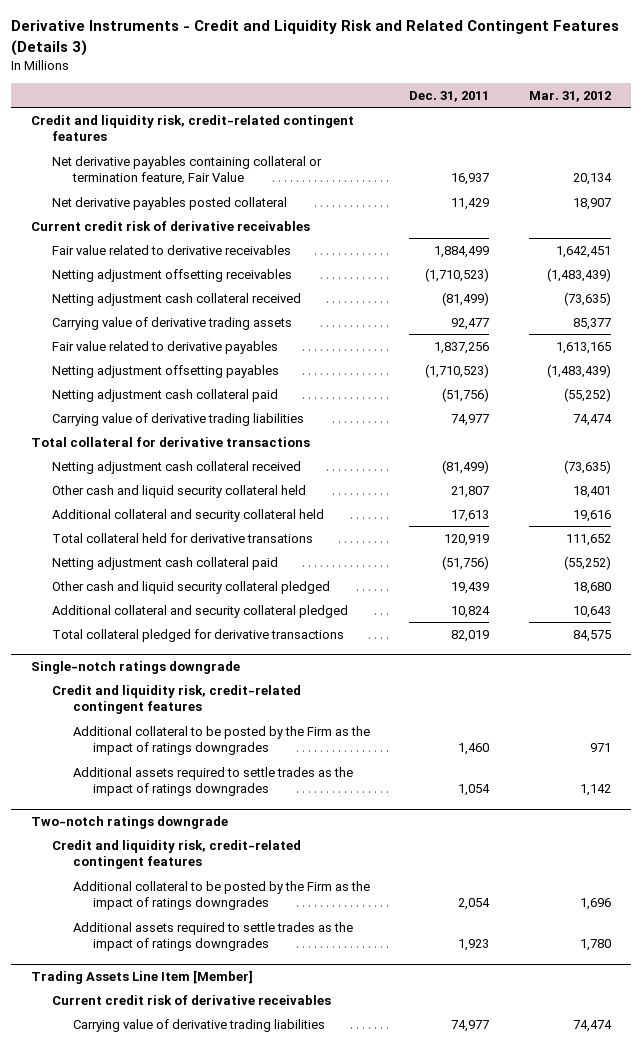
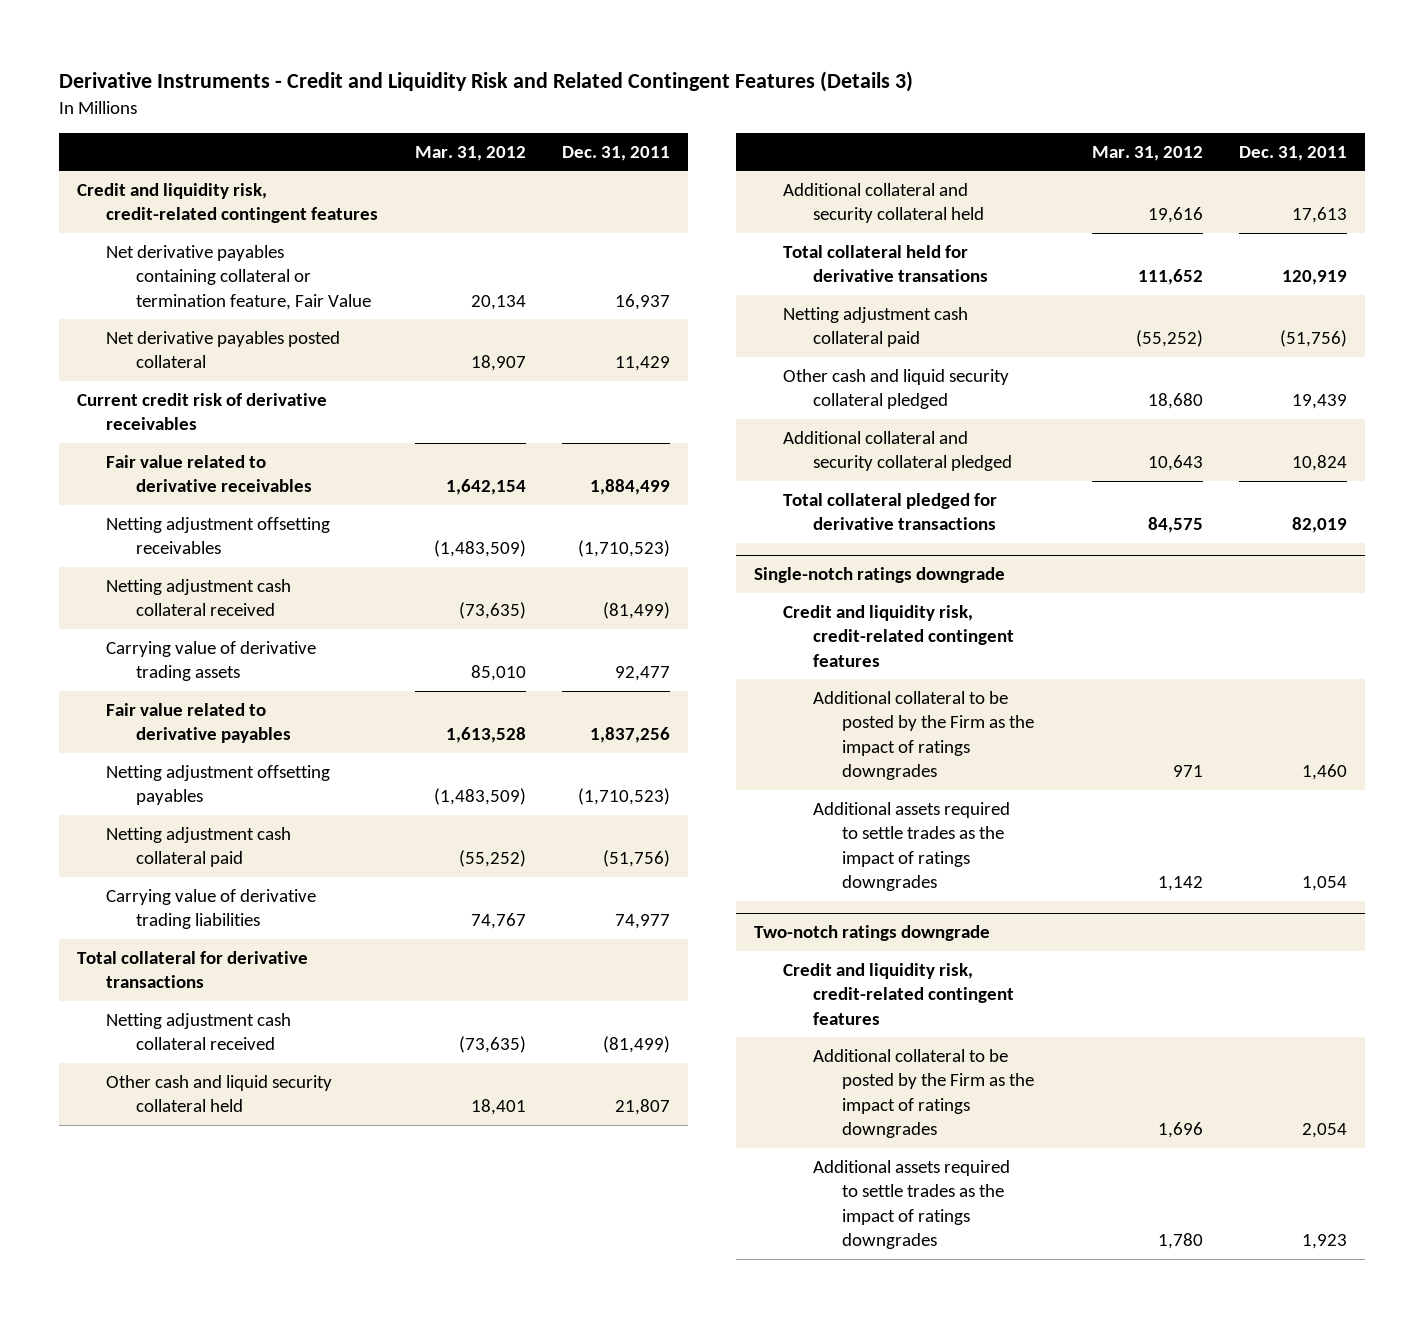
[555,245,611,258] 1,642,451 -> [445,479,526,496] 1,642,154
[546,267,611,282] (1,483,439) -> [433,540,526,558] (1,483,509)
[572,317,611,330] 85,377 -> [470,665,526,682] 85,010
[555,341,611,354] 1,613,165 -> [445,727,526,744] 1,613,528
[546,363,611,378] (1,483,439) -> [433,788,526,806] (1,483,509)
[572,413,612,426] 74,474 -> [470,913,526,930] 74,767
[30,970,253,985] Trading Assets Line Item [Member] -> none
[51,994,331,1005] Current credit risk of derivative receivables -> none
[72,1018,325,1032] Carrying value of derivative trading liabilities -> none

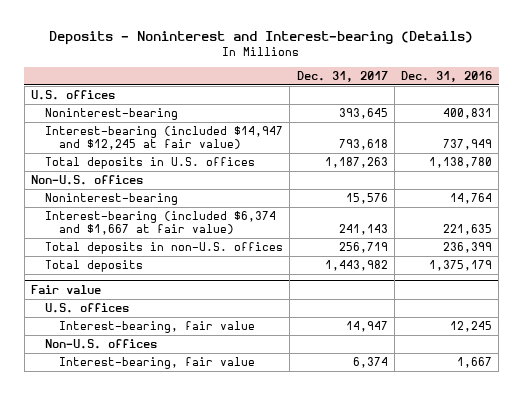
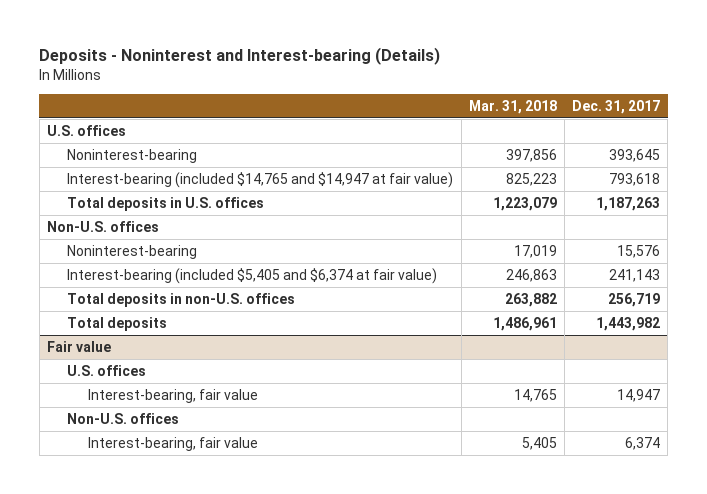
[400,70,492,82] Dec. 31, 2016 -> none
none -> [468,99,557,114] Mar. 31, 2018
[45,126,284,151] Interest-bearing (included $14,947 and $12,245 at fair value) -> [67,171,454,188] Interest-bearing (included $14,765 and $14,947 at fair value)
[45,211,277,236] Interest-bearing (included $6,374 and $1,667 at fair value) -> [67,267,438,284] Interest-bearing (included $5,405 and $6,374 at fair value)

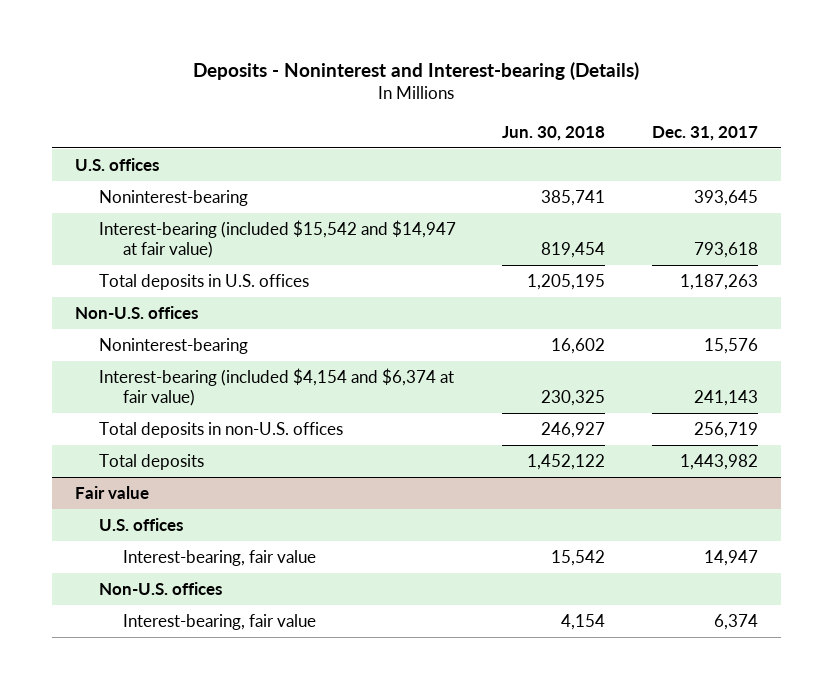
[468,99,557,114] Mar. 31, 2018 -> none
none -> [502,125,606,141] Jun. 30, 2018
[67,171,454,188] Interest-bearing (included $14,765 and $14,947 at fair value) -> [98,219,456,258] Interest-bearing (included $15,542 and $14,947 at fair value)
[67,267,438,284] Interest-bearing (included $5,405 and $6,374 at fair value) -> [98,367,454,406] Interest-bearing (included $4,154 and $6,374 at fair value)

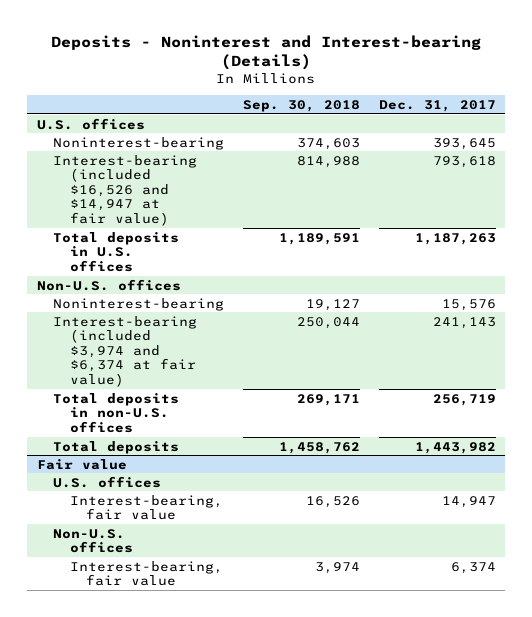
[502,125,606,141] Jun. 30, 2018 -> none
none -> [242,99,360,112] Sep. 30, 2018
[98,219,456,258] Interest-bearing (included $15,542 and $14,947 at fair value) -> [53,154,198,226] Interest-bearing (included $16,526 and $14,947 at fair value)
[98,367,454,406] Interest-bearing (included $4,154 and $6,374 at fair value) -> [53,315,198,387] Interest-bearing (included $3,974 and $6,374 at fair value)

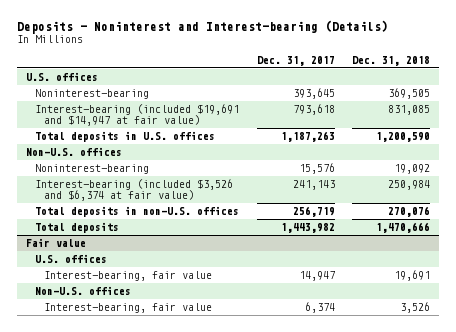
[242,99,360,112] Sep. 30, 2018 -> none
none -> [352,55,431,66] Dec. 31, 2018
[53,154,198,226] Interest-bearing (included $16,526 and $14,947 at fair value) -> [34,104,239,127] Interest-bearing (included $19,691 and $14,947 at fair value)
[53,315,198,387] Interest-bearing (included $3,974 and $6,374 at fair value) -> [34,179,233,202] Interest-bearing (included $3,526 and $6,374 at fair value)

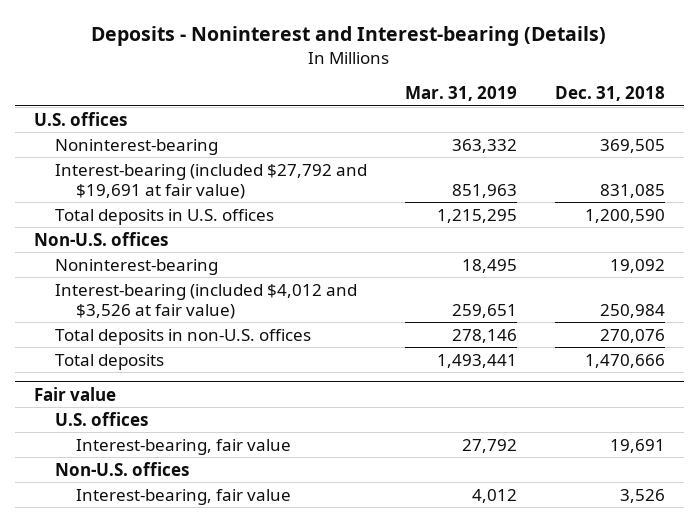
[256,55,335,66] Dec. 31, 2017 -> none
none -> [404,86,517,102] Mar. 31, 2019
[34,104,239,127] Interest-bearing (included $19,691 and $14,947 at fair value) -> [54,163,367,199] Interest-bearing (included $27,792 and $19,691 at fair value)
[34,179,233,202] Interest-bearing (included $3,526 and $6,374 at fair value) -> [54,283,357,319] Interest-bearing (included $4,012 and $3,526 at fair value)

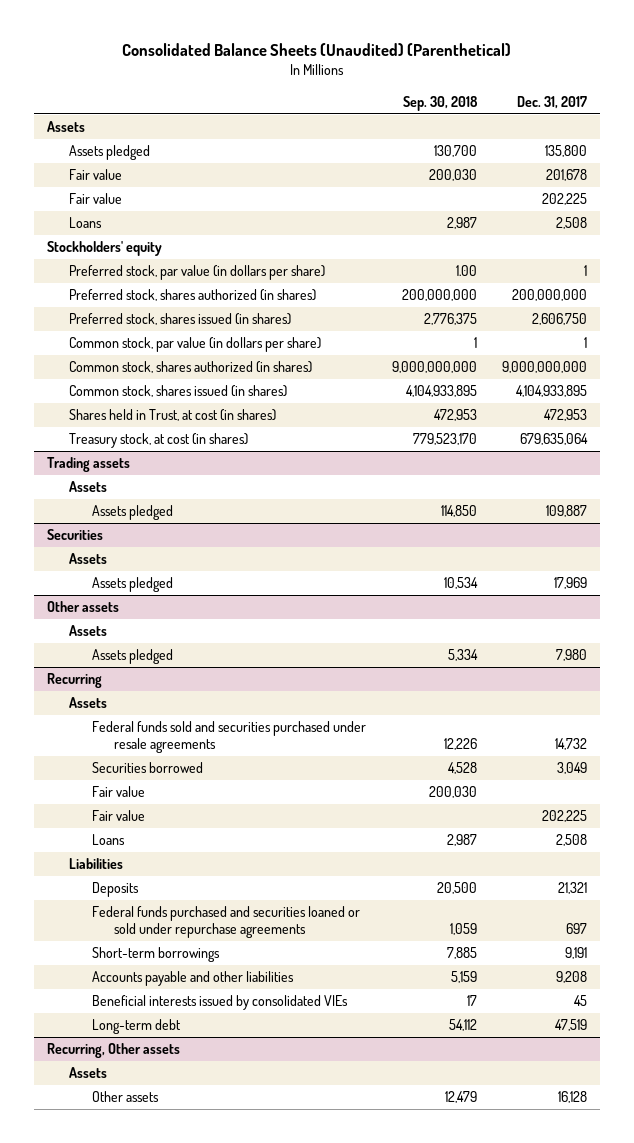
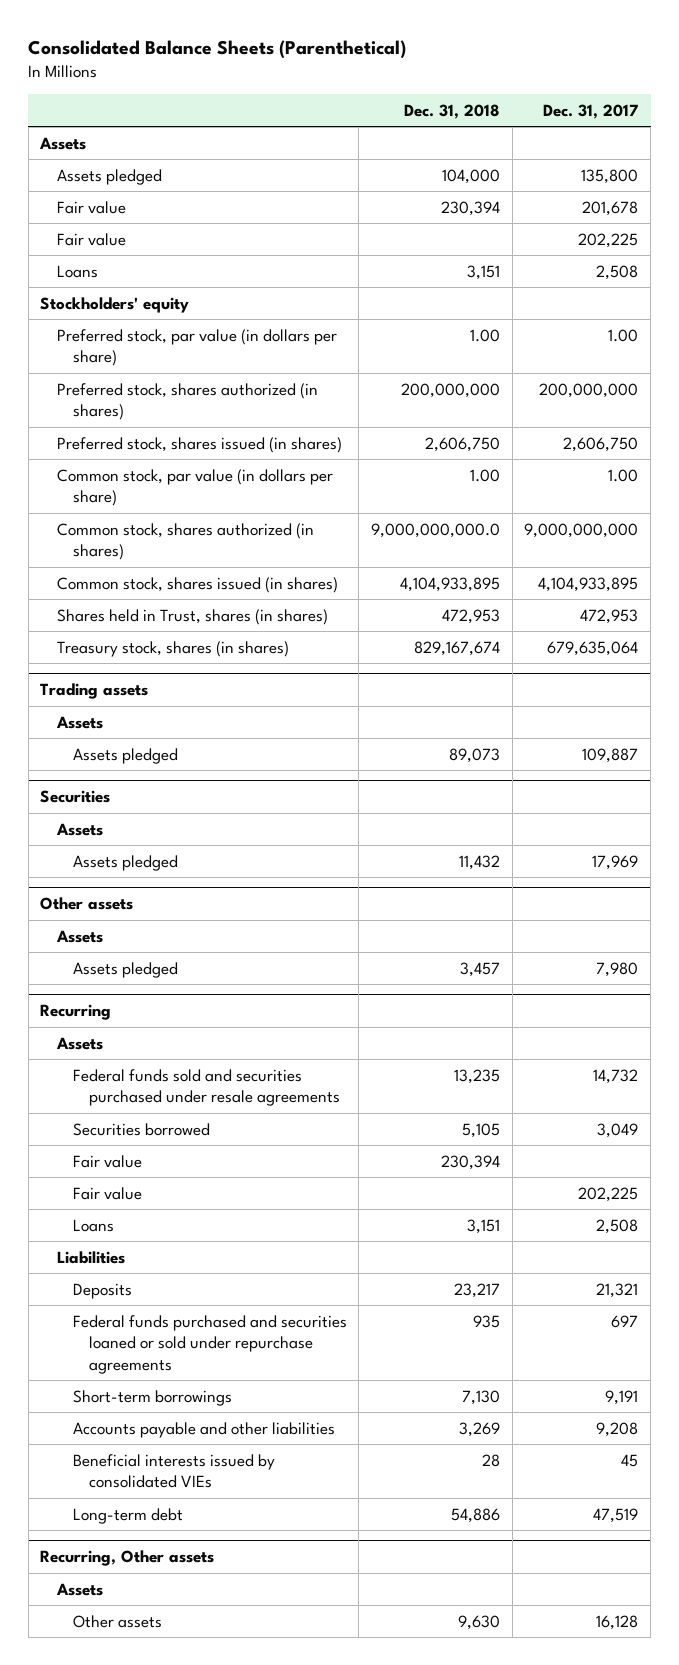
[122,43,512,57] Consolidated Balance Sheets (Unaudited) (Parenthetical) -> [28,40,407,60] Consolidated Balance Sheets (Parenthetical)
[402,95,478,111] Sep. 30, 2018 -> none
none -> [404,103,501,119] Dec. 31, 2018
[584,265,588,277] 1 -> [608,328,639,342] 1.00
[584,337,588,349] 1 -> [608,468,639,482] 1.00
[69,409,277,422] Shares held in Trust, at cost (in shares) -> [56,608,328,625] Shares held in Trust, shares (in shares)
[69,433,249,449] Treasury stock, at cost (in shares) -> [56,640,289,657] Treasury stock, shares (in shares)

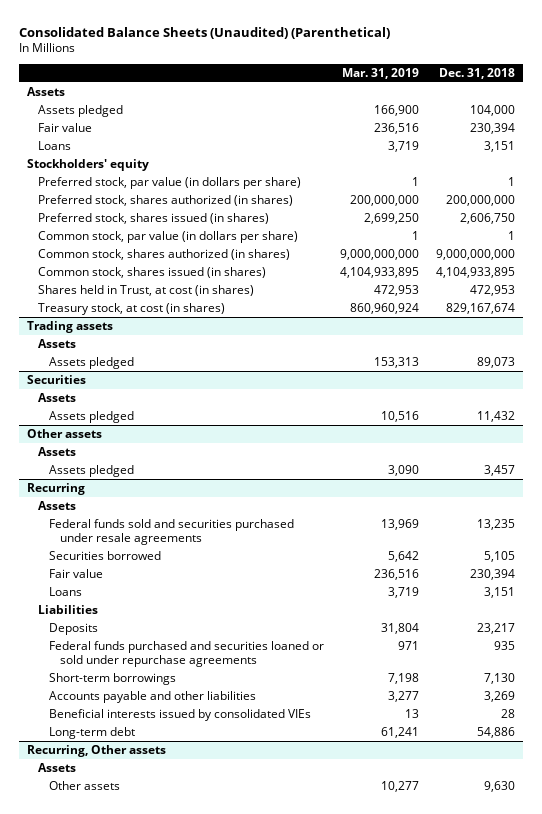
[28,40,407,60] Consolidated Balance Sheets (Parenthetical) -> [19,27,391,40] Consolidated Balance Sheets (Unaudited) (Parenthetical)
[543,103,639,119] Dec. 31, 2017 -> none
none -> [342,67,420,79] Mar. 31, 2019
[56,232,126,246] Fair value -> none
[470,328,501,342] 1.00 -> [507,177,515,187] 1
[470,468,501,482] 1.00 -> [507,231,515,241] 1
[371,522,501,538] 9,000,000,000.0 -> [435,249,515,261] 9,000,000,000
[56,608,328,625] Shares held in Trust, shares (in shares) -> [38,285,255,297] Shares held in Trust, at cost (in shares)
[56,640,289,657] Treasury stock, shares (in shares) -> [38,303,226,316] Treasury stock, at cost (in shares)
[72,1186,142,1200] Fair value -> none

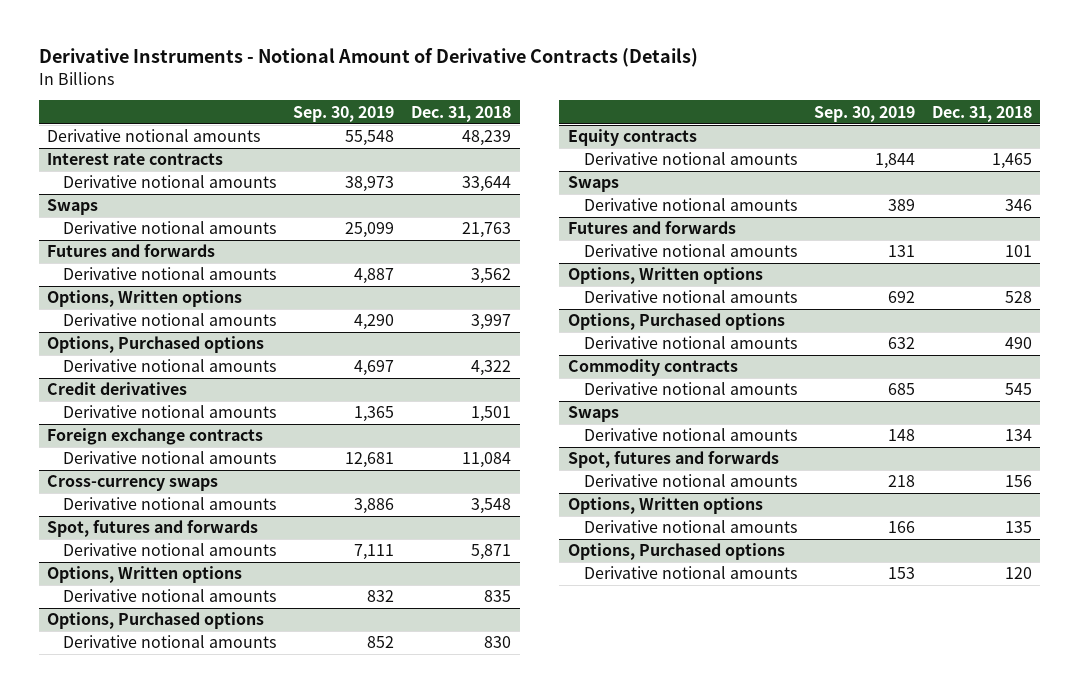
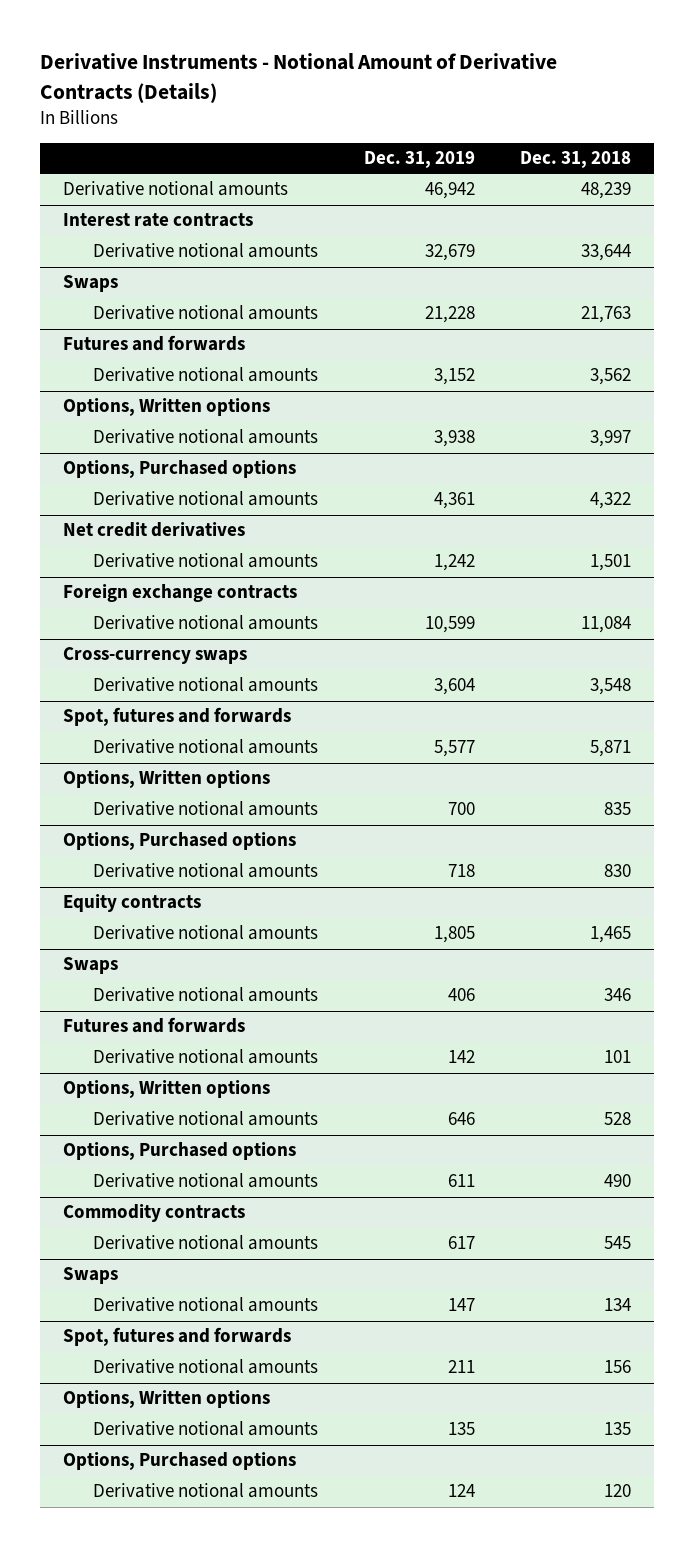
[293,105,395,122] Sep. 30, 2019 -> none
none -> [363,151,475,169] Dec. 31, 2019
[47,382,188,396] Credit derivatives -> [63,522,246,538] Net credit derivatives

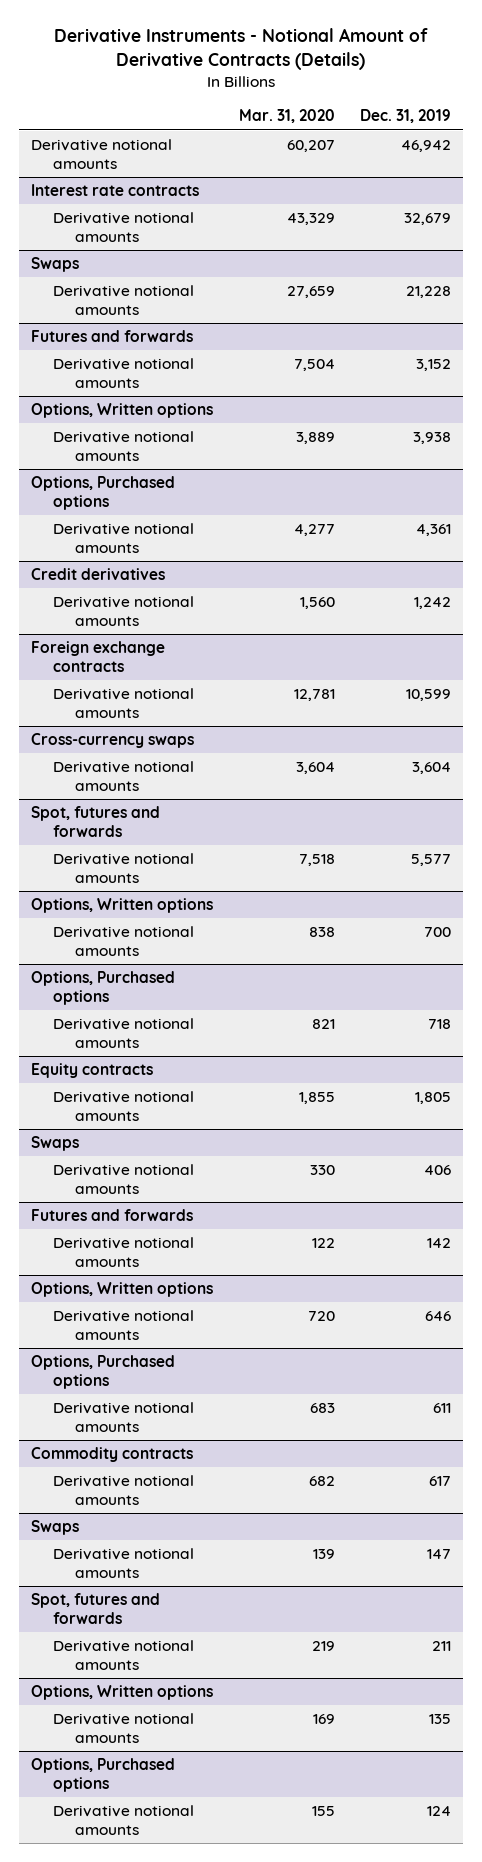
[520,151,632,169] Dec. 31, 2018 -> none
none -> [238,109,335,124] Mar. 31, 2020
[63,522,246,538] Net credit derivatives -> [31,568,166,581] Credit derivatives

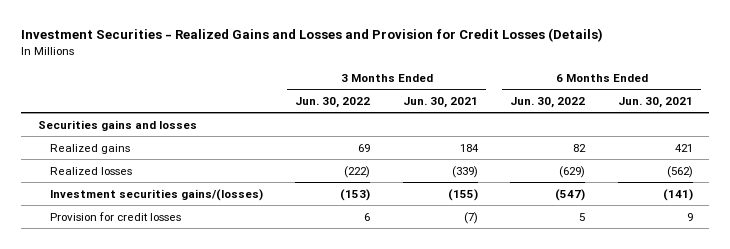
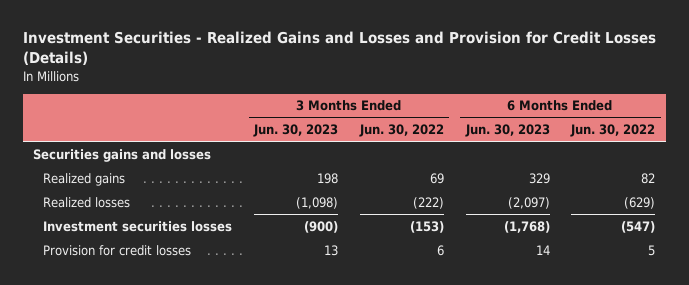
[402,97,478,109] Jun. 30, 2021 -> none
[617,97,693,109] Jun. 30, 2021 -> none
none -> [253,123,339,137] Jun. 30, 2023
none -> [464,123,550,137] Jun. 30, 2023
[49,188,263,201] Investment securities gains/(losses) -> [43,220,233,232] Investment securities losses

